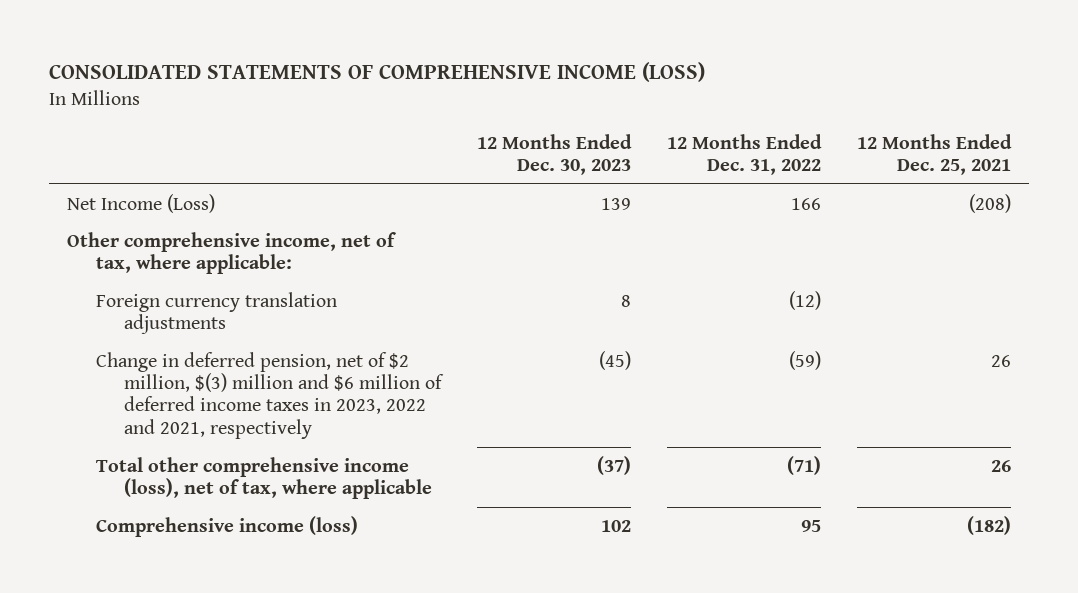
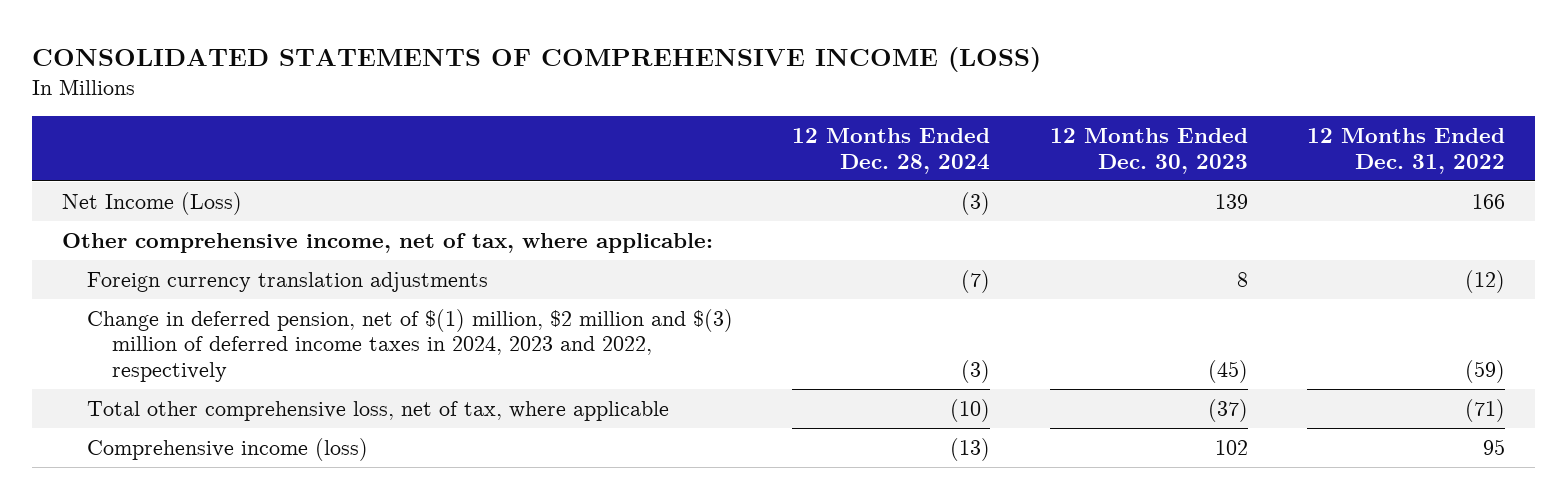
[857,133,1013,176] 12 Months Ended Dec. 25, 2021 -> none
none -> [792,128,991,174] 12 Months Ended Dec. 28, 2024
[95,351,445,439] Change in deferred pension, net of $2 million, $(3) million and $6 million of deferred income taxes in 2023, 2022 and 2021, respectively -> [86,308,733,382] Change in deferred pension, net of $(1) million, $2 million and $(3) million of deferred income taxes in 2024, 2023 and 2022, respectively
[95,456,433,500] Total other comprehensive income (loss), net of tax, where applicable -> [86,400,669,421] Total other comprehensive loss, net of tax, where applicable

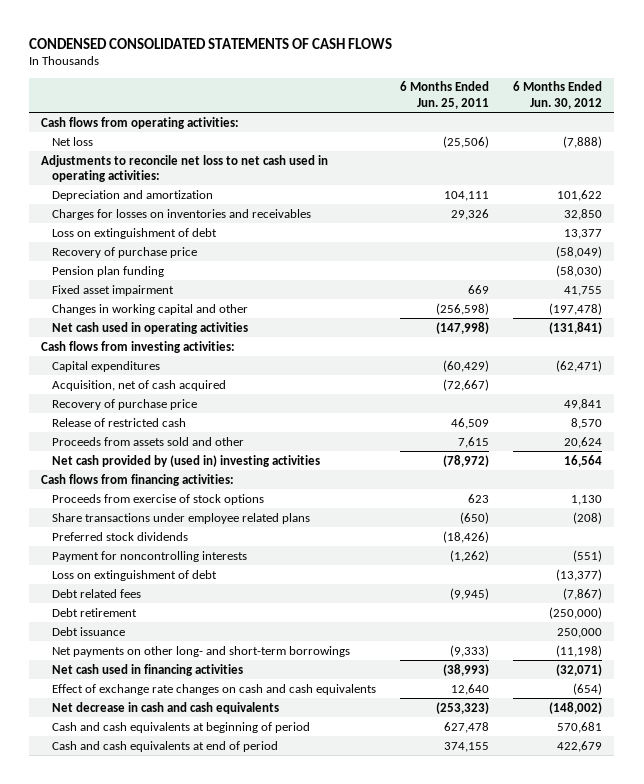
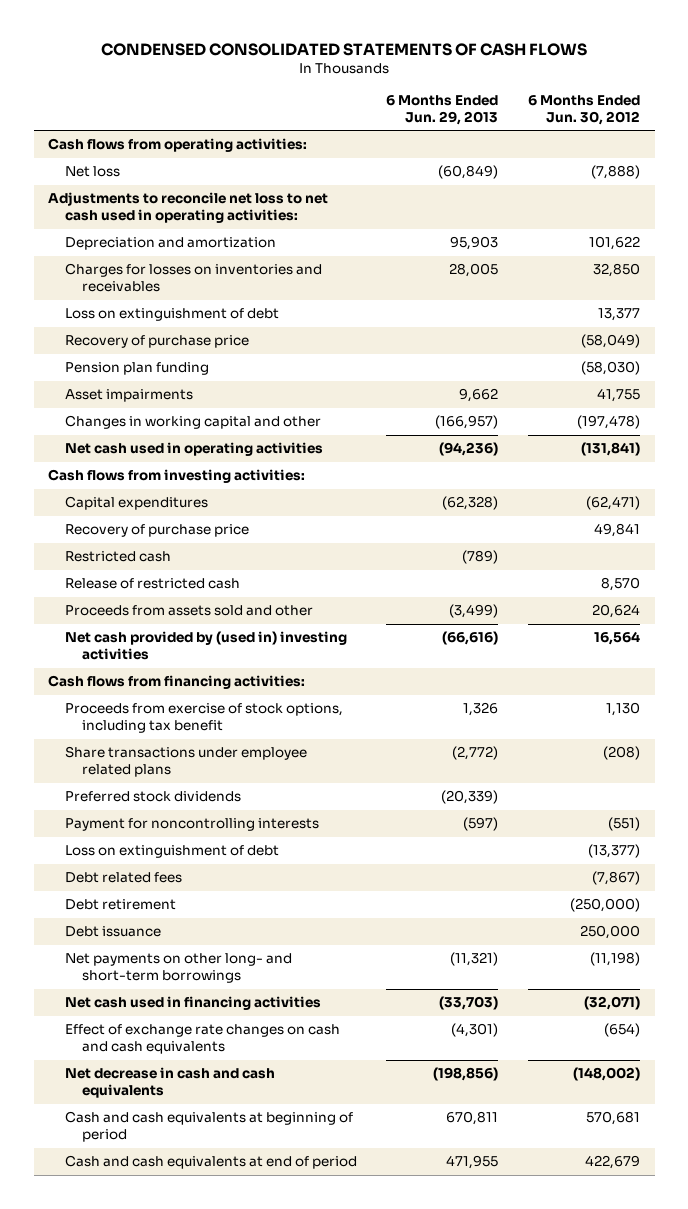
[399,81,489,109] 6 Months Ended Jun. 25, 2011 -> none
none -> [386,94,499,125] 6 Months Ended Jun. 29, 2013
[51,284,174,296] Fixed asset impairment -> [64,389,193,403] Asset impairments
[51,379,226,391] Acquisition, net of cash acquired -> none
none -> [64,551,171,563] Restricted cash
[51,493,264,505] Proceeds from exercise of stock options -> [64,703,343,734] Proceeds from exercise of stock options, including tax benefit

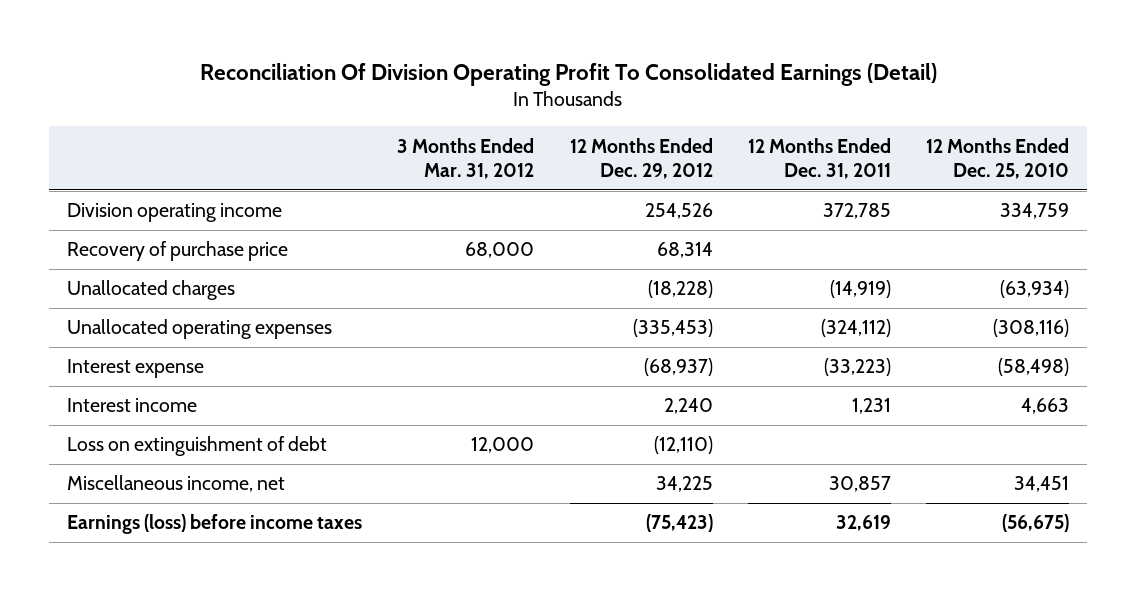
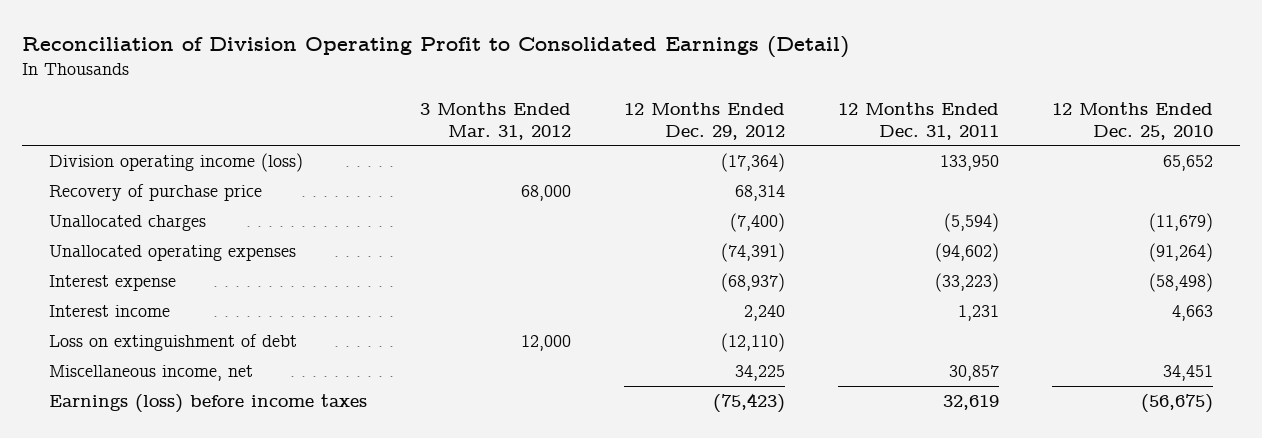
[200,62,938,86] Reconciliation Of Division Operating Profit To Consolidated Earnings (Detail) -> [22,35,850,58] Reconciliation of Division Operating Profit to Consolidated Earnings (Detail)
[66,203,282,223] Division operating income -> [49,153,304,173] Division operating income (loss)
[644,203,713,220] 254,526 -> [721,153,786,173] (17,364)
[823,203,892,220] 372,785 -> [940,155,1000,172] 133,950
[1000,203,1070,220] 334,759 -> [1163,155,1214,172] 65,652
[647,280,713,299] (18,228) -> [730,213,786,233] (7,400)
[830,280,892,299] (14,919) -> [944,213,1000,233] (5,594)
[1000,280,1070,299] (63,934) -> [1149,213,1214,233] (11,679)
[632,319,713,338] (335,453) -> [721,243,786,263] (74,391)
[821,319,892,338] (324,112) -> [935,243,1000,263] (94,602)
[993,319,1070,338] (308,116) -> [1149,243,1214,263] (91,264)

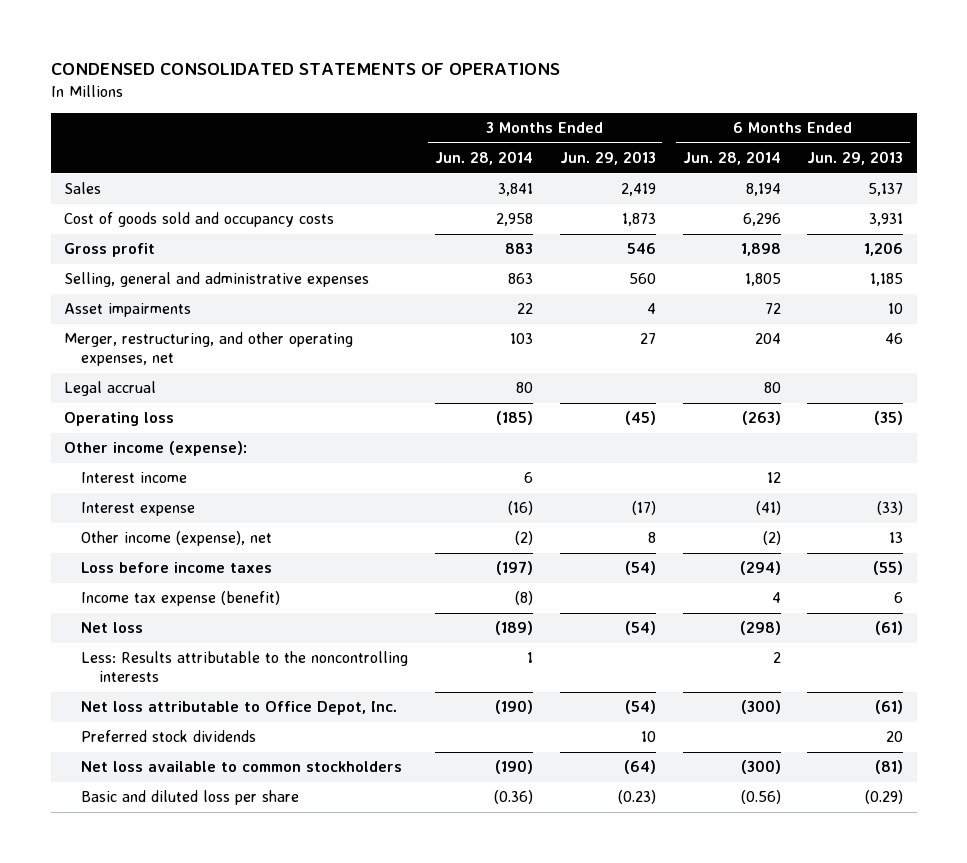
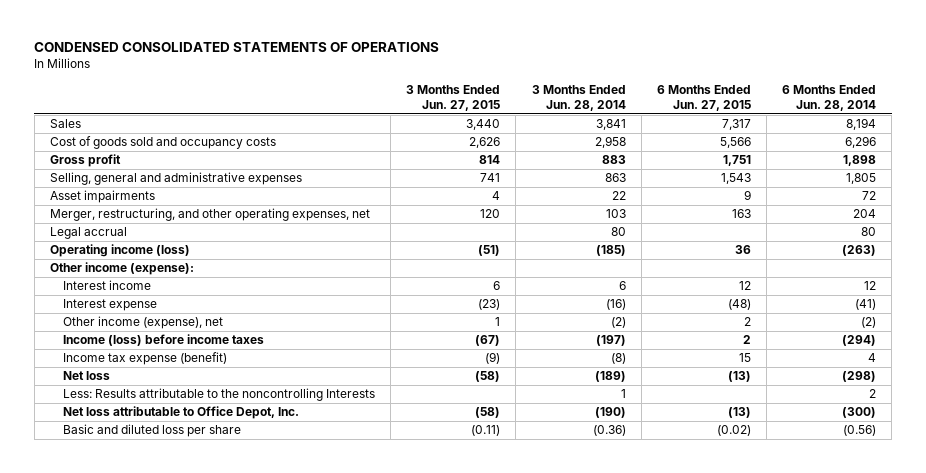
[559,151,656,166] Jun. 29, 2013 -> none
[807,151,904,166] Jun. 29, 2013 -> none
none -> [406,84,501,111] 3 Months Ended Jun. 27, 2015
none -> [656,84,751,111] 6 Months Ended Jun. 27, 2015
[63,412,174,427] Operating loss -> [49,244,190,258] Operating income (loss)
[81,562,273,574] Loss before income taxes -> [63,334,265,347] Income (loss) before income taxes
[81,651,409,682] Less: Results attributable to the noncontrolling interests -> [63,388,376,402] Less: Results attributable to the noncontrolling Interests
[81,730,257,743] Preferred stock dividends -> none
[81,761,403,773] Net loss available to common stockholders -> none

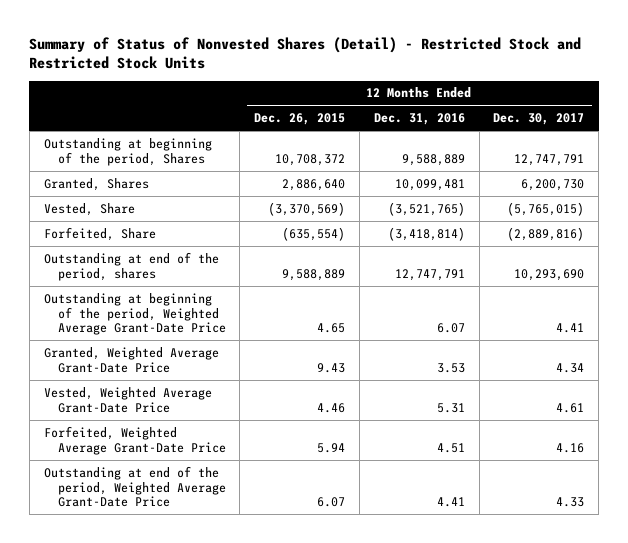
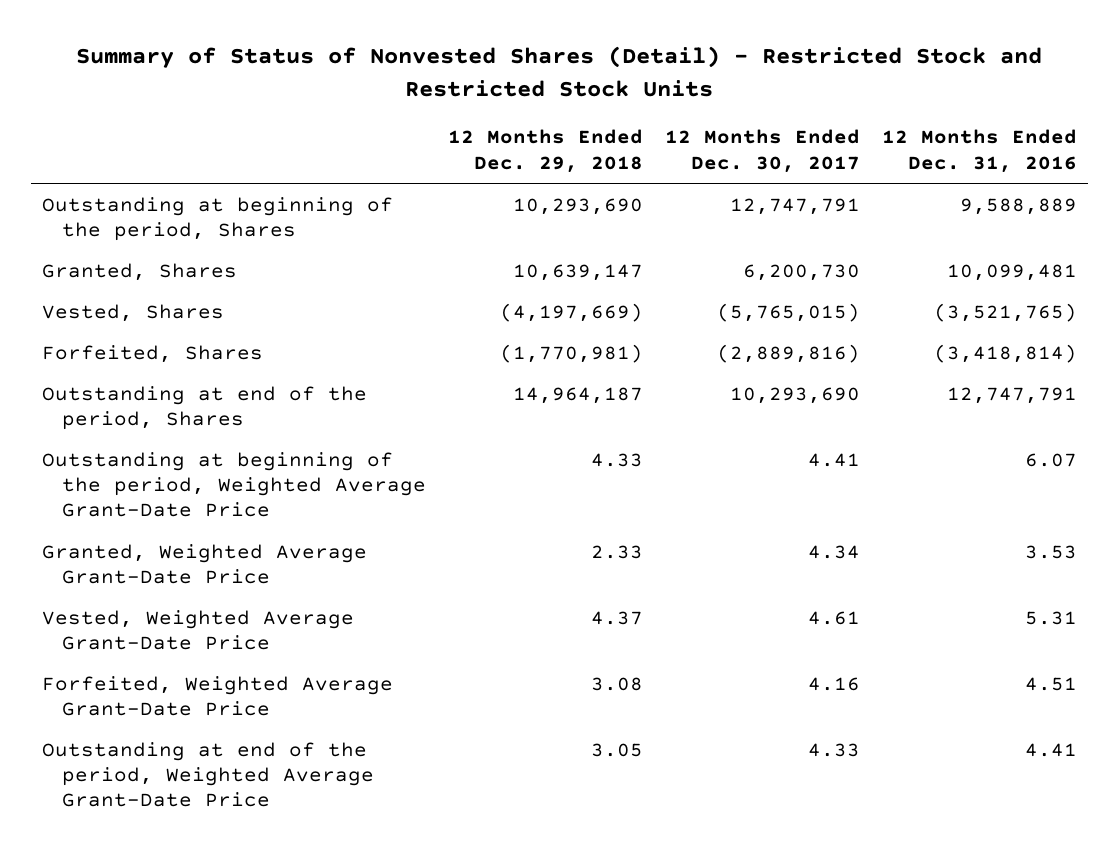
[254,113,346,126] Dec. 26, 2015 -> none
none -> [447,129,643,173] 12 Months Ended Dec. 29, 2018
[43,202,135,216] Vested, Share -> [41,303,224,322] Vested, Shares
[43,226,156,241] Forfeited, Share -> [41,344,263,363] Forfeited, Shares
[43,251,219,281] Outstanding at end of the period, shares -> [41,385,367,431] Outstanding at end of the period, Shares

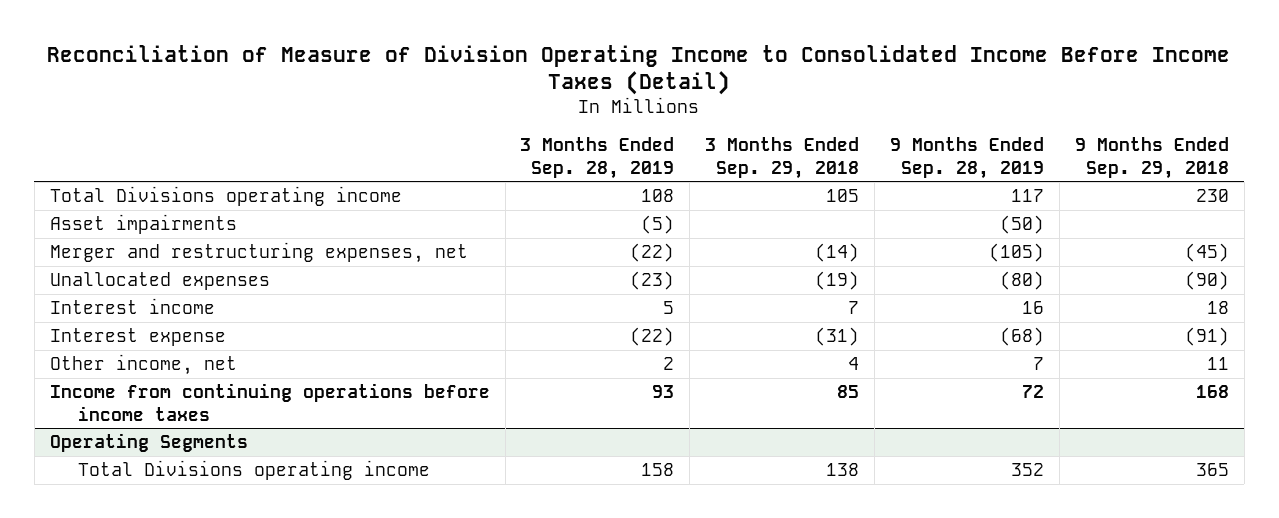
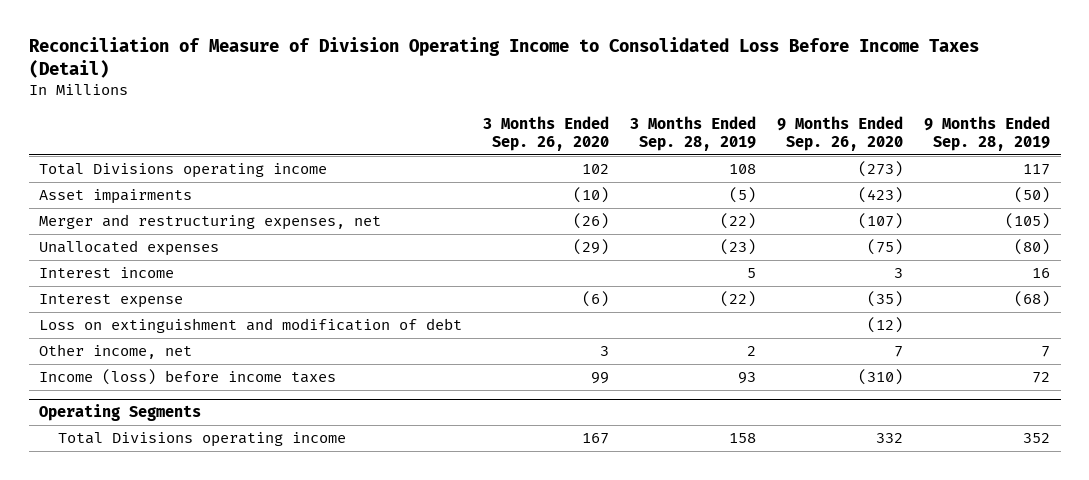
[47,44,1231,96] Reconciliation of Measure of Division Operating Income to Consolidated Income Before Income Taxes (Detail) -> [28,36,979,79] Reconciliation of Measure of Division Operating Income to Consolidated Loss Before Income Taxes (Detail)
[705,136,860,179] 3 Months Ended Sep. 29, 2018 -> none
[1074,136,1229,179] 9 Months Ended Sep. 29, 2018 -> none
none -> [483,115,610,152] 3 Months Ended Sep. 26, 2020
none -> [777,115,904,152] 9 Months Ended Sep. 26, 2020
none -> [39,318,463,334] Loss on extinguishment and modification of debt
[49,383,490,421] Income from continuing operations before income taxes -> [39,369,337,386] Income (loss) before income taxes

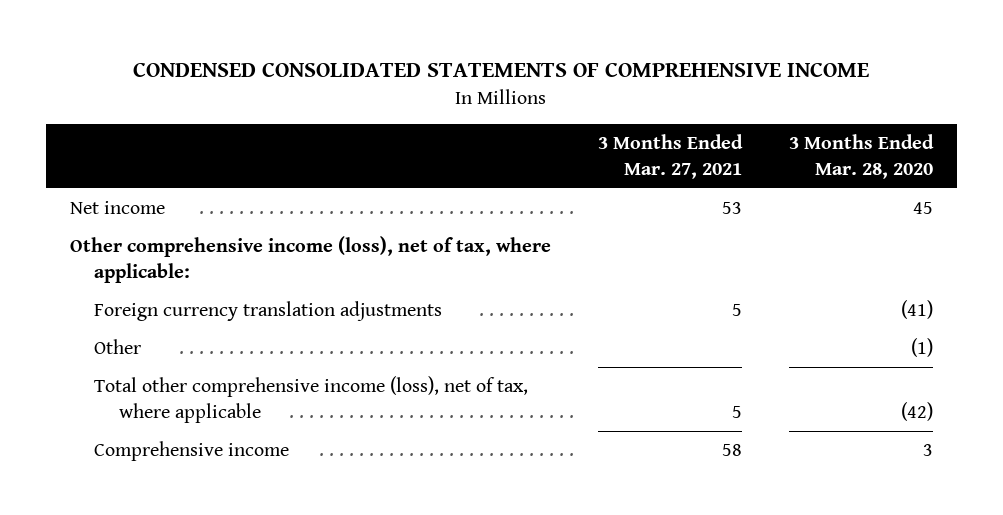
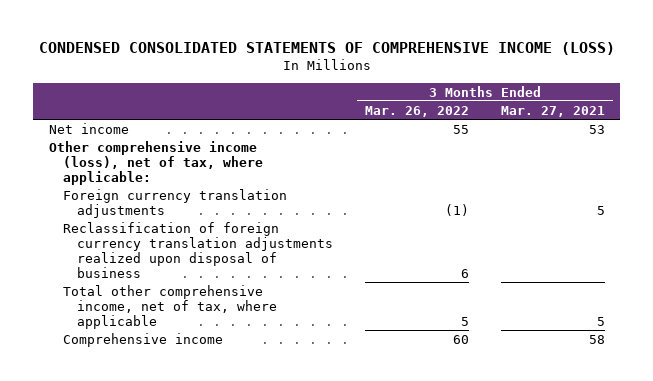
[133,62,870,78] CONDENSED CONSOLIDATED STATEMENTS OF COMPREHENSIVE INCOME -> [38,41,615,55] CONDENSED CONSOLIDATED STATEMENTS OF COMPREHENSIVE INCOME (LOSS)
[789,134,935,179] 3 Months Ended Mar. 28, 2020 -> none
none -> [364,105,469,117] Mar. 26, 2022
[94,339,142,355] Other -> none
none -> [62,221,334,278] Reclassification of foreign currency translation adjustments realized upon disposal of business
[94,376,529,423] Total other comprehensive income (loss), net of tax, where applicable -> [62,284,278,329] Total other comprehensive income, net of tax, where applicable

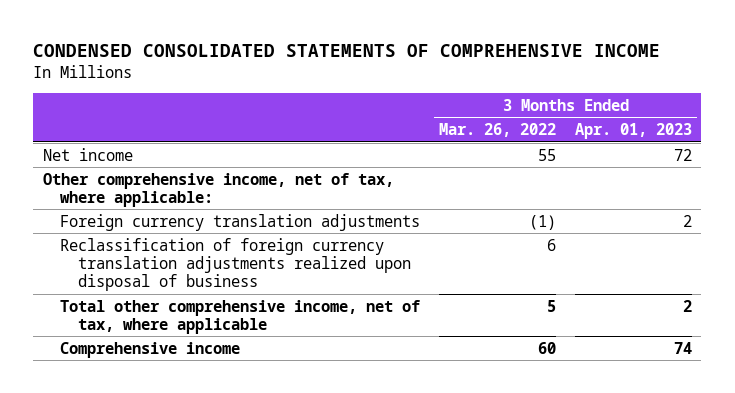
[38,41,615,55] CONDENSED CONSOLIDATED STATEMENTS OF COMPREHENSIVE INCOME (LOSS) -> [33,44,661,58] CONDENSED CONSOLIDATED STATEMENTS OF COMPREHENSIVE INCOME
[500,105,605,117] Mar. 27, 2021 -> none
none -> [574,123,692,140] Apr. 01, 2023
[48,140,263,185] Other comprehensive income (loss), net of tax, where applicable: -> [42,172,394,207] Other comprehensive income, net of tax, where applicable:

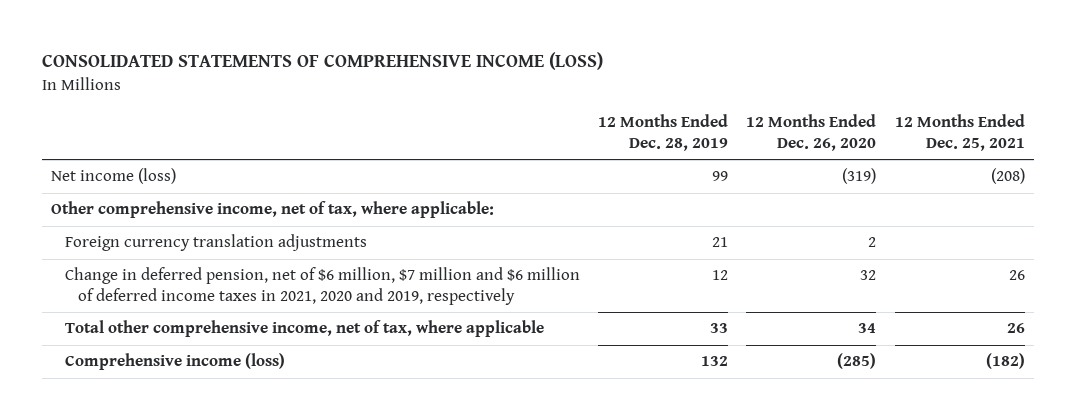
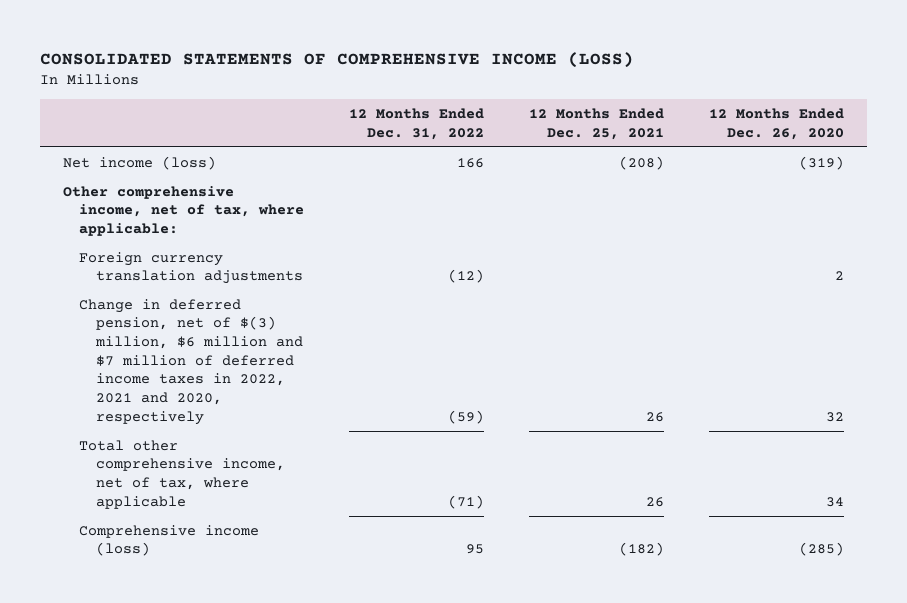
[598,114,729,152] 12 Months Ended Dec. 28, 2019 -> none
none -> [349,107,485,140] 12 Months Ended Dec. 31, 2022
[64,267,580,306] Change in deferred pension, net of $6 million, $7 million and $6 million of deferred income taxes in 2021, 2020 and 2019, respectively -> [79,298,303,425] Change in deferred pension, net of $(3) million, $6 million and $7 million of deferred income taxes in 2022, 2021 and 2020, respectively

